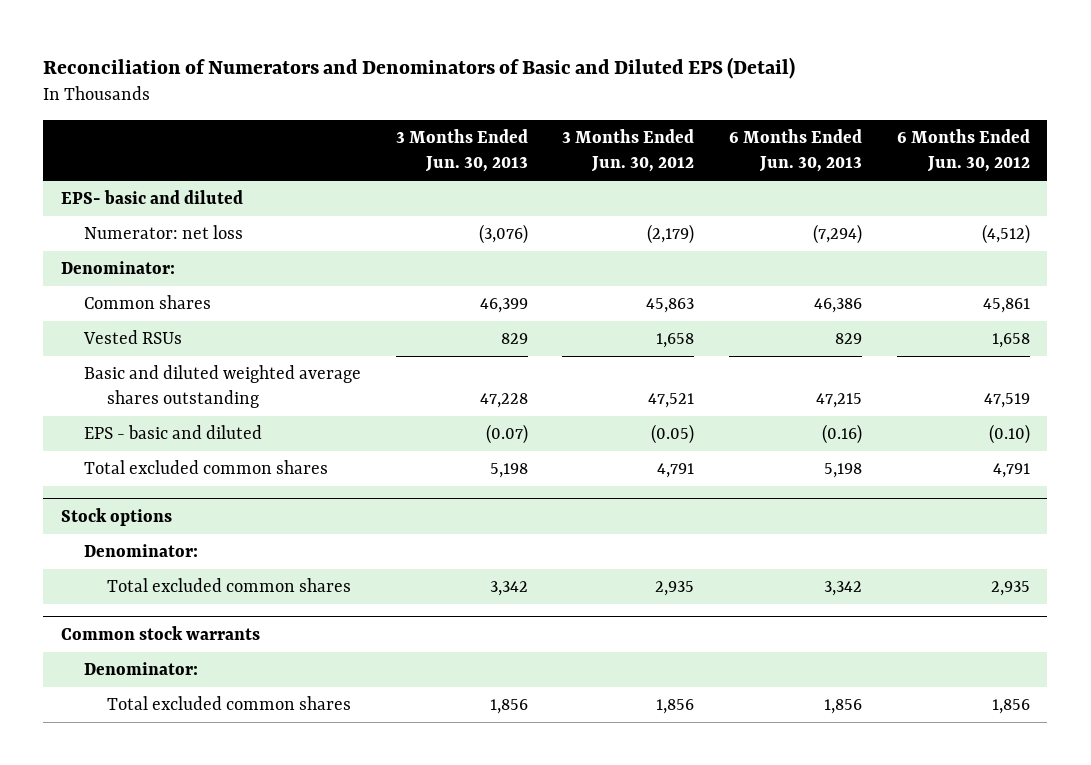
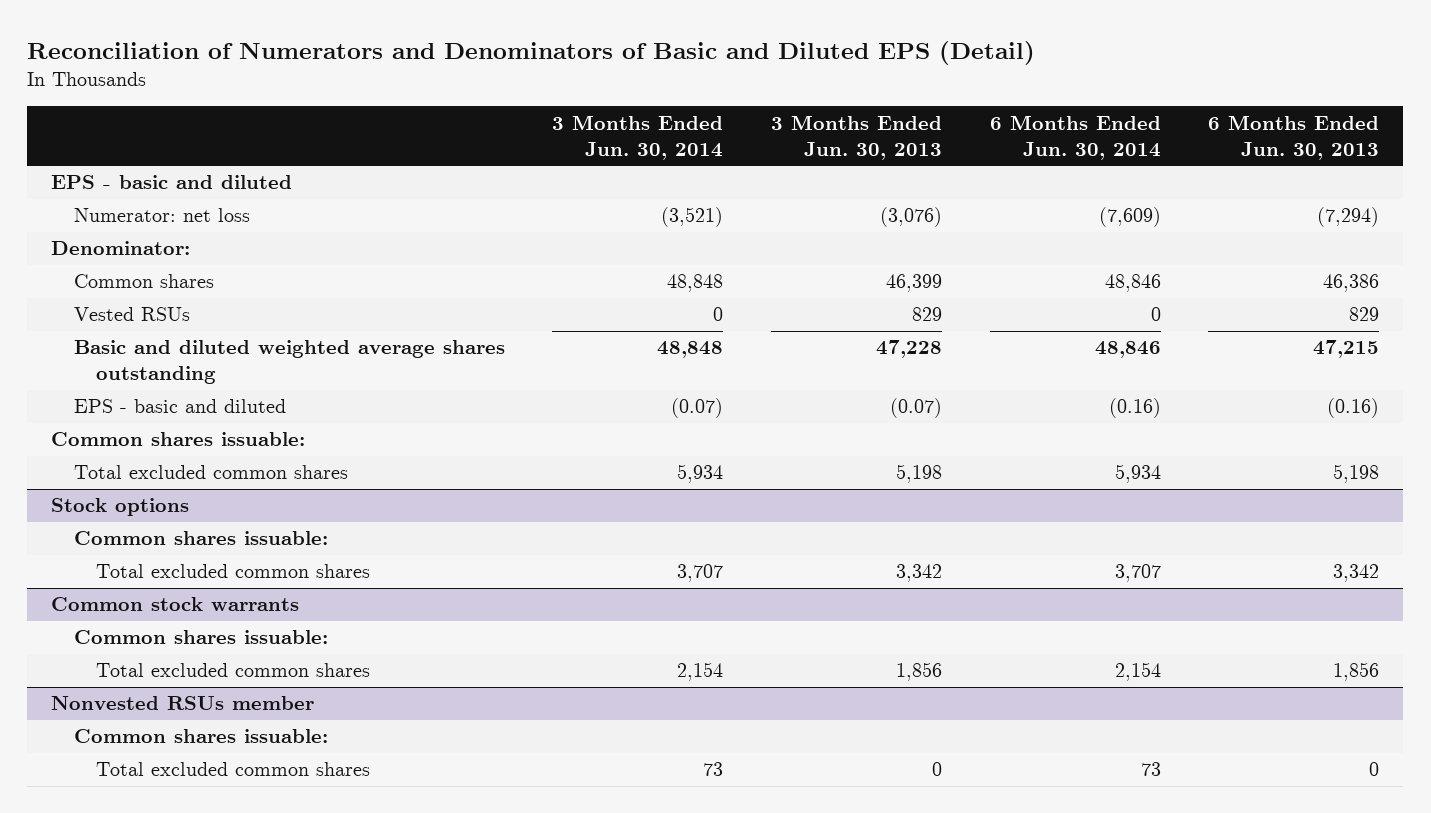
[562,129,695,173] 3 Months Ended Jun. 30, 2012 -> none
[896,129,1030,173] 6 Months Ended Jun. 30, 2012 -> none
none -> [552,114,724,160] 3 Months Ended Jun. 30, 2014
none -> [989,114,1161,160] 6 Months Ended Jun. 30, 2014
[60,190,243,205] EPS- basic and diluted -> [51,175,293,190] EPS - basic and diluted
none -> [51,432,306,447] Common shares issuable:
[83,544,198,558] Denominator: -> none
none -> [73,531,328,546] Common shares issuable:
[83,662,198,676] Denominator: -> none
none -> [73,630,328,645] Common shares issuable:
none -> [51,696,315,711] Nonvested RSUs member
none -> [73,729,328,744] Common shares issuable:
none -> [96,762,371,777] Total excluded common shares

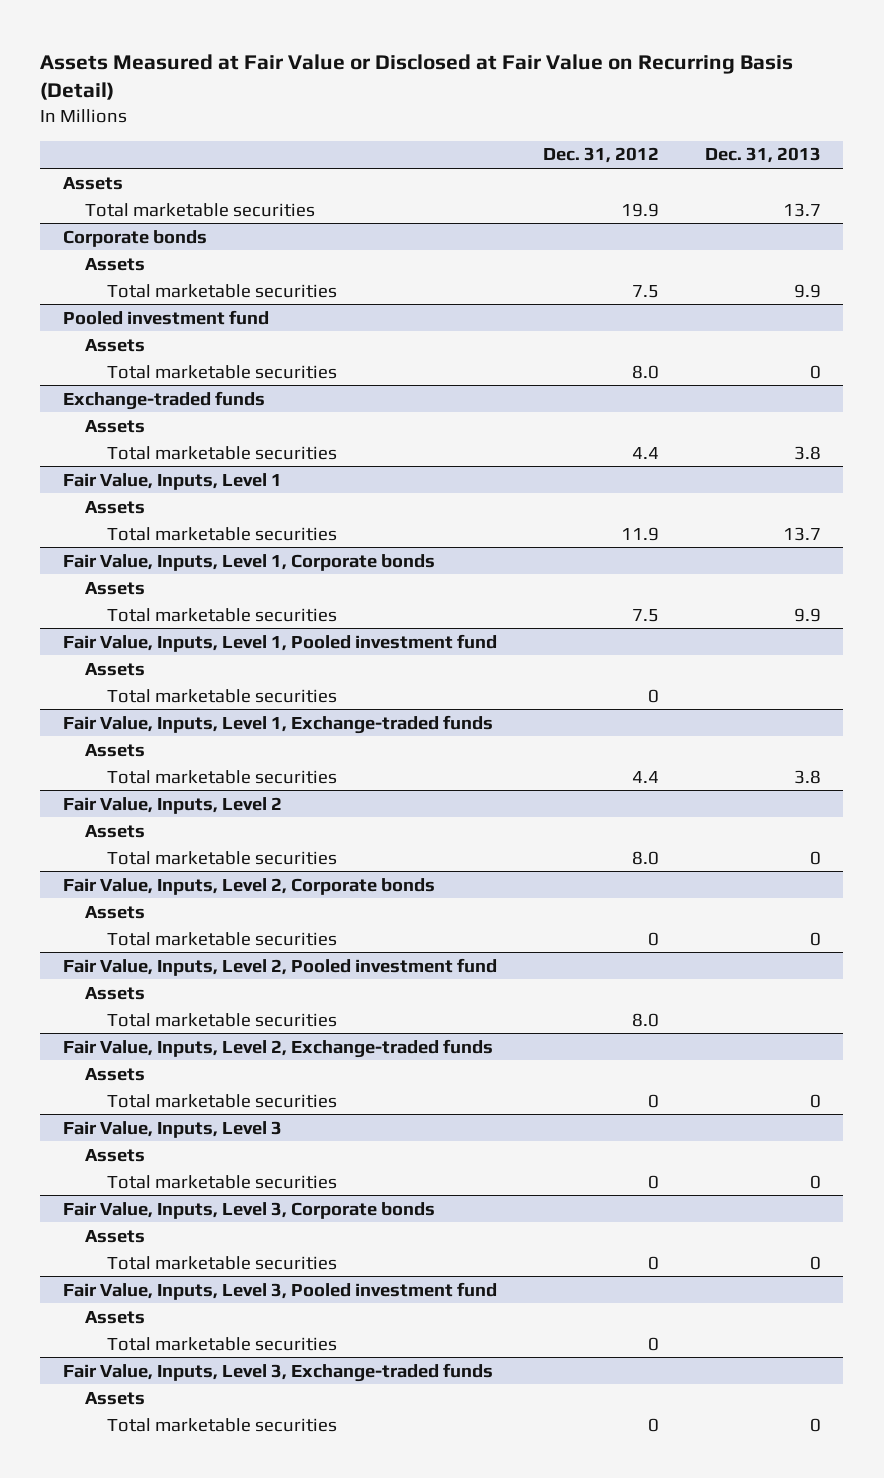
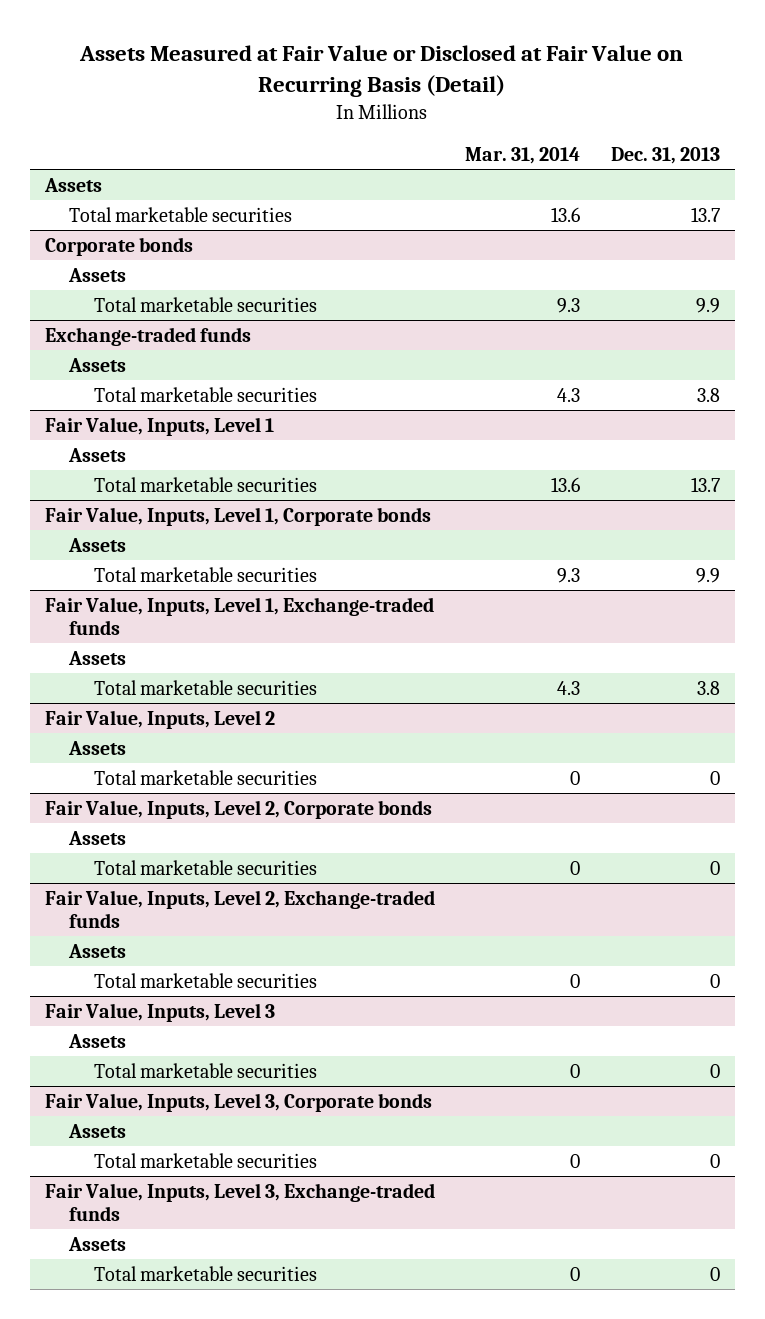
[542,147,659,164] Dec. 31, 2012 -> none
none -> [465,147,581,165] Mar. 31, 2014
[63,309,270,325] Pooled investment fund -> none
[85,338,146,352] Assets -> none
[106,364,337,379] Total marketable securities -> none
[63,633,498,652] Fair Value, Inputs, Level 1, Pooled investment fund -> none
[85,662,146,676] Assets -> none
[106,688,337,703] Total marketable securities -> none
[63,957,498,976] Fair Value, Inputs, Level 2, Pooled investment fund -> none
[85,986,146,1000] Assets -> none
[106,1012,337,1027] Total marketable securities -> none
[63,1281,498,1300] Fair Value, Inputs, Level 3, Pooled investment fund -> none
[85,1310,146,1324] Assets -> none
[106,1336,337,1351] Total marketable securities -> none

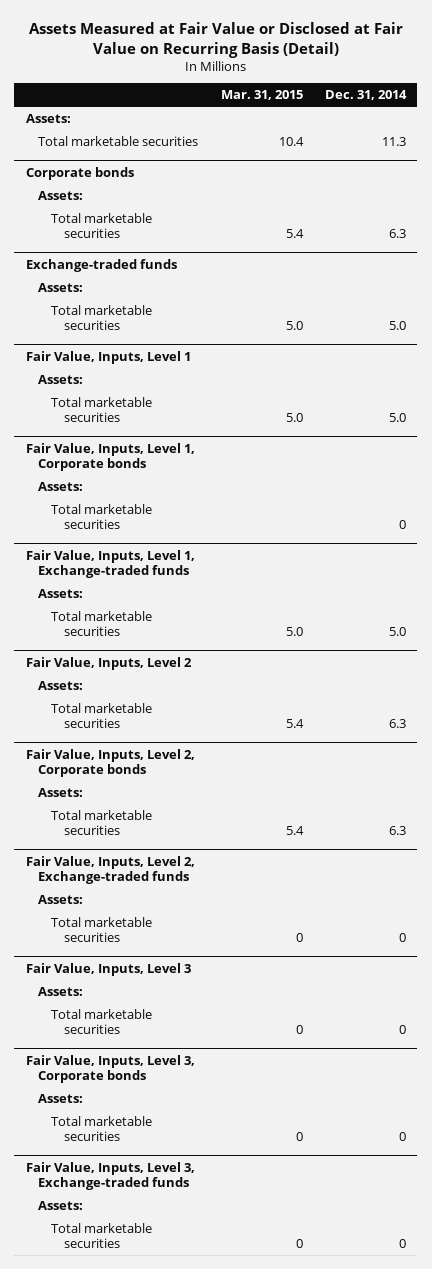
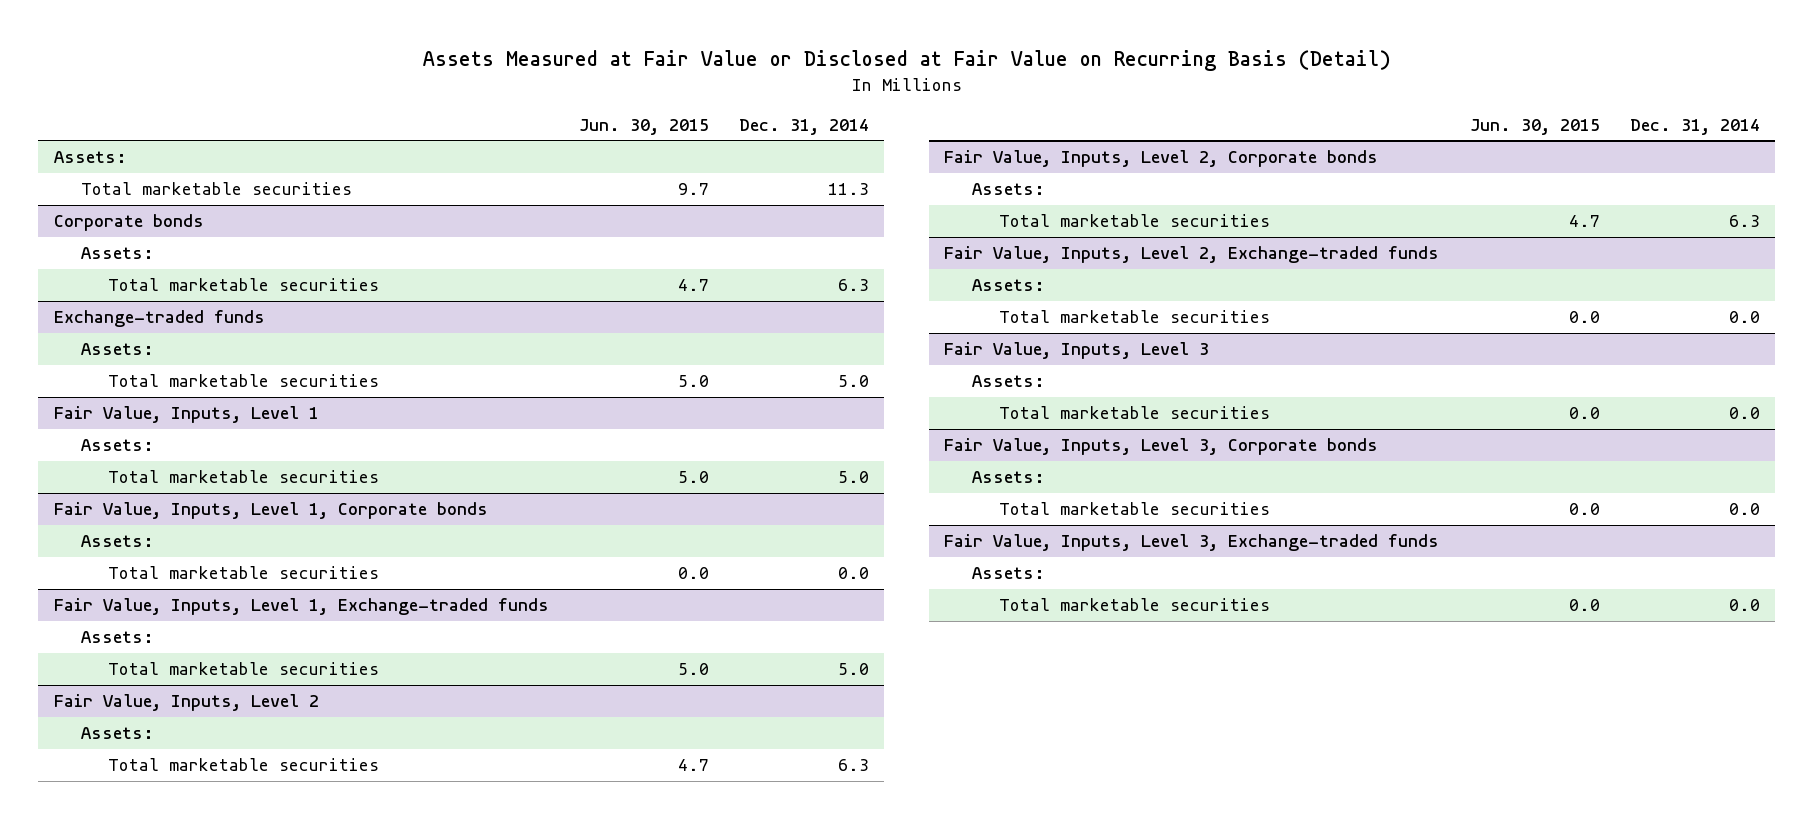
[220,90,303,101] Mar. 31, 2015 -> none
none -> [578,118,709,135] Jun. 30, 2015
[399,520,407,530] 0 -> [838,567,870,580] 0.0
[399,933,407,943] 0 -> [1729,311,1761,324] 0.0
[399,1025,407,1035] 0 -> [1729,407,1761,420] 0.0
[399,1132,407,1142] 0 -> [1729,503,1761,516] 0.0
[399,1239,407,1249] 0 -> [1729,599,1761,612] 0.0

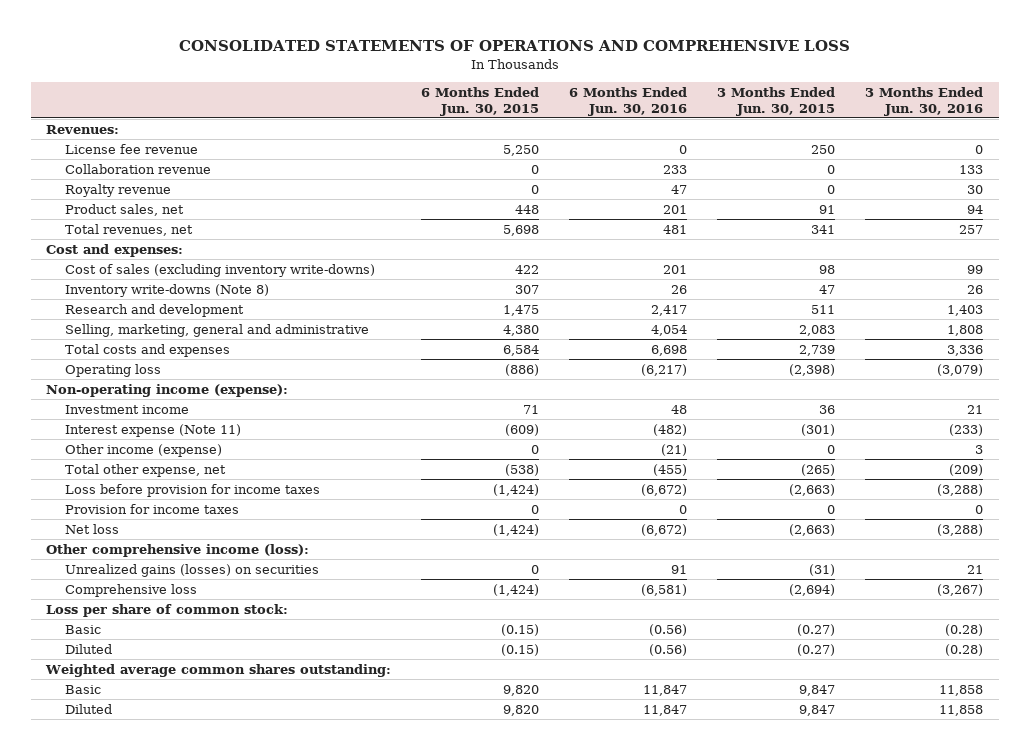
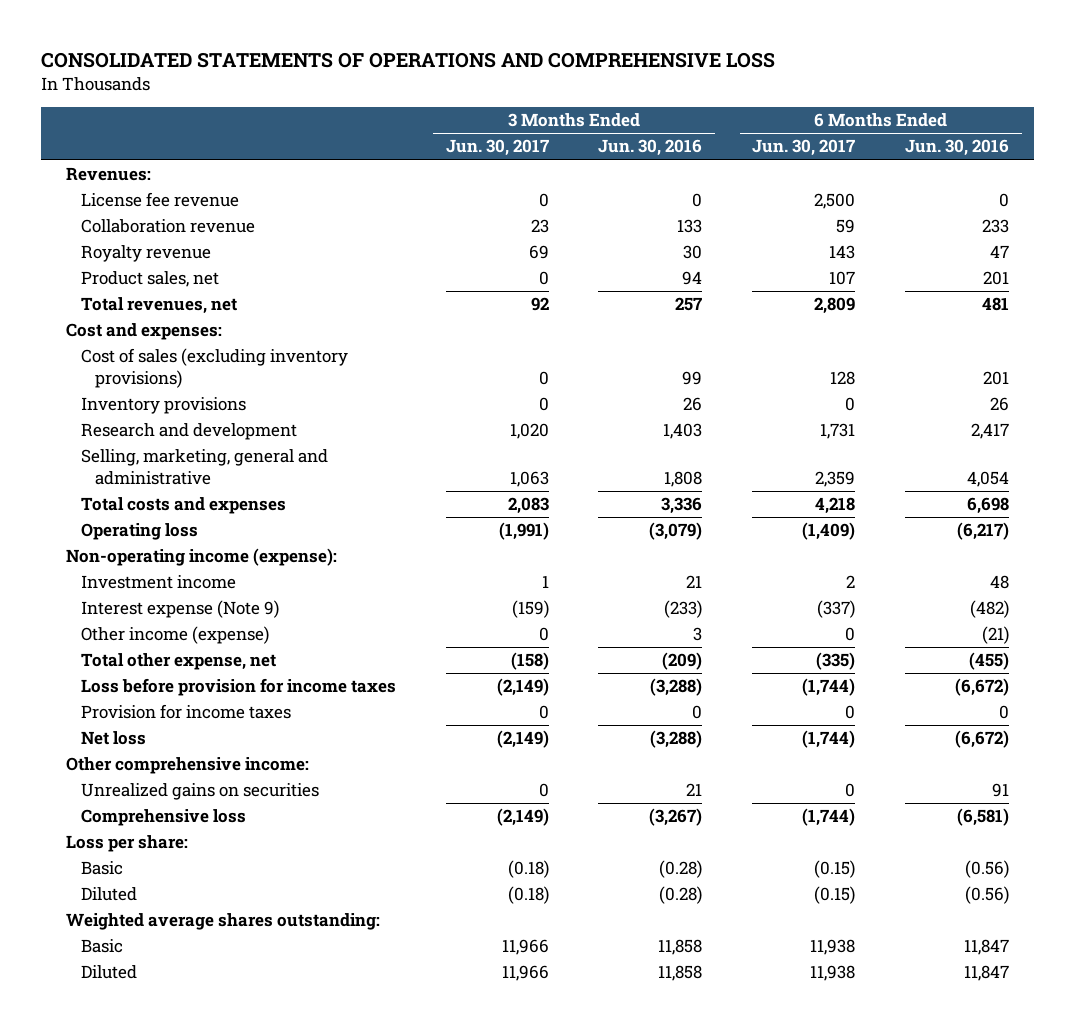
[420,86,539,116] 6 Months Ended Jun. 30, 2015 -> none
[717,86,836,116] 3 Months Ended Jun. 30, 2015 -> none
none -> [445,139,549,157] Jun. 30, 2017
none -> [752,139,856,157] Jun. 30, 2017
[64,263,375,277] Cost of sales (excluding inventory write-downs) -> [80,348,348,388] Cost of sales (excluding inventory provisions)
[64,283,269,297] Inventory write-downs (Note 8) -> [80,397,246,415] Inventory provisions
[64,423,241,437] Interest expense (Note 11) -> [80,600,279,619] Interest expense (Note 9)
[45,543,309,557] Other comprehensive income (loss): -> [66,757,310,775] Other comprehensive income:
[64,563,319,577] Unrealized gains (losses) on securities -> [80,783,319,801] Unrealized gains on securities
[45,603,288,617] Loss per share of common stock: -> [66,835,189,853] Loss per share:
[44,663,391,677] Weighted average common shares outstanding: -> [66,913,381,931] Weighted average shares outstanding:

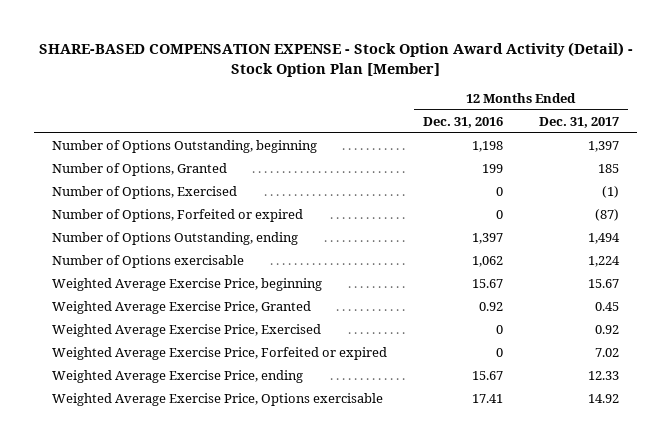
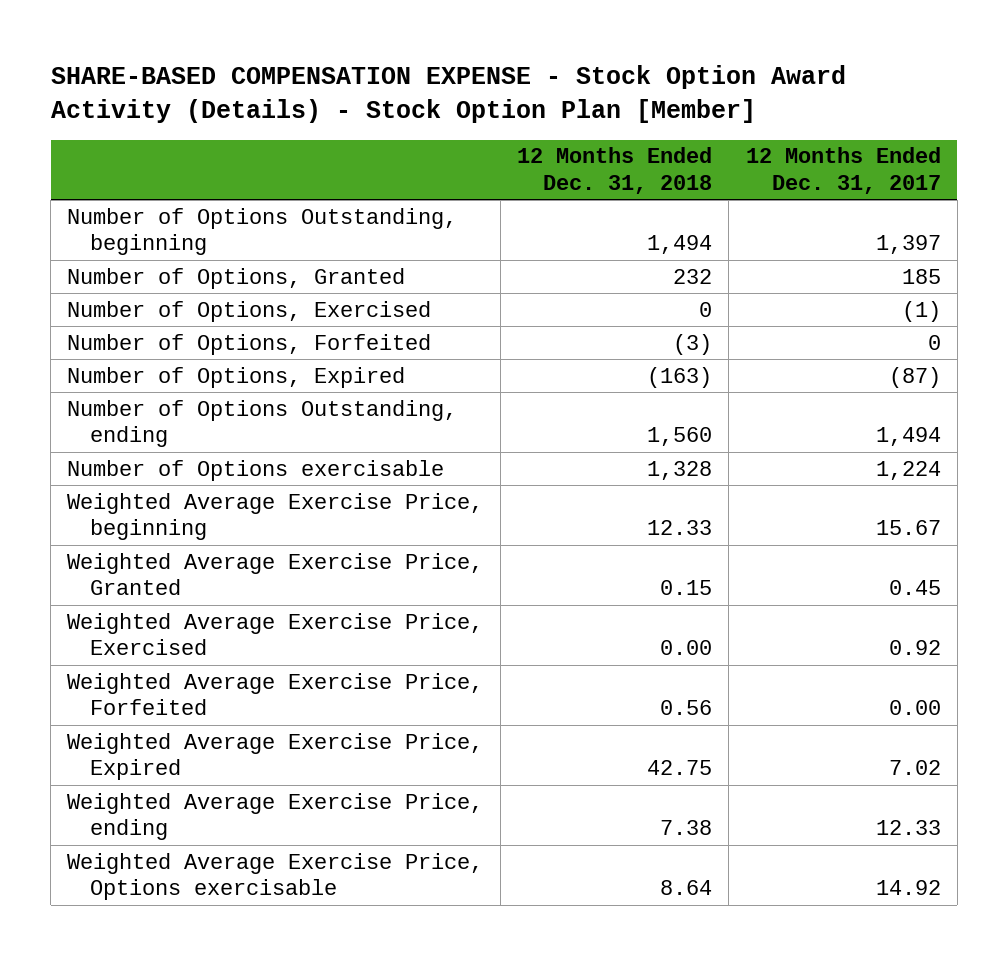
[38,42,633,78] SHARE-BASED COMPENSATION EXPENSE - Stock Option Award Activity (Detail) - Stock Option Plan [Member] -> [50,65,846,124] SHARE-BASED COMPENSATION EXPENSE - Stock Option Award Activity (Details) - Stock Option Plan [Member]
[423,116,504,128] Dec. 31, 2016 -> none
none -> [516,147,712,195] 12 Months Ended Dec. 31, 2018
[52,209,304,223] Number of Options, Forfeited or expired -> [67,333,432,355] Number of Options, Forfeited
[595,209,620,222] (87) -> [927,334,941,350] 0
none -> [67,366,406,388] Number of Options, Expired
[52,347,388,361] Weighted Average Exercise Price, Forfeited or expired -> [67,672,484,716] Weighted Average Exercise Price, Forfeited
[595,348,620,358] 7.02 -> [888,700,941,716] 0.00
none -> [67,732,484,781] Weighted Average Exercise Price, Expired

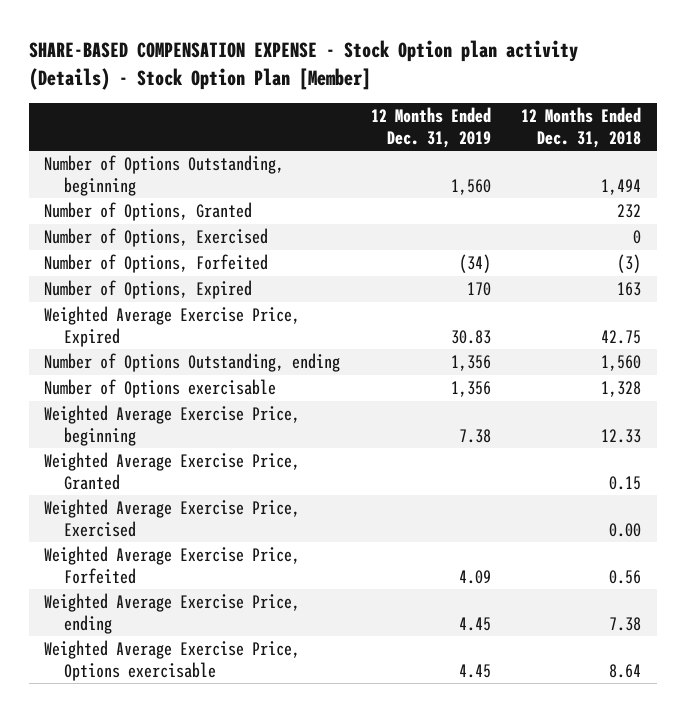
[50,65,846,124] SHARE-BASED COMPENSATION EXPENSE - Stock Option Award Activity (Details) - Stock Option Plan [Member] -> [29,39,579,90] SHARE-BASED COMPENSATION EXPENSE - Stock Option plan activity (Details) - Stock Option Plan [Member]
[745,147,941,195] 12 Months Ended Dec. 31, 2017 -> none
none -> [370,107,491,148] 12 Months Ended Dec. 31, 2019
[646,366,712,388] (163) -> [617,282,642,297] 163
[67,732,484,781] Weighted Average Exercise Price, Expired -> [44,306,301,347] Weighted Average Exercise Price, Expired

